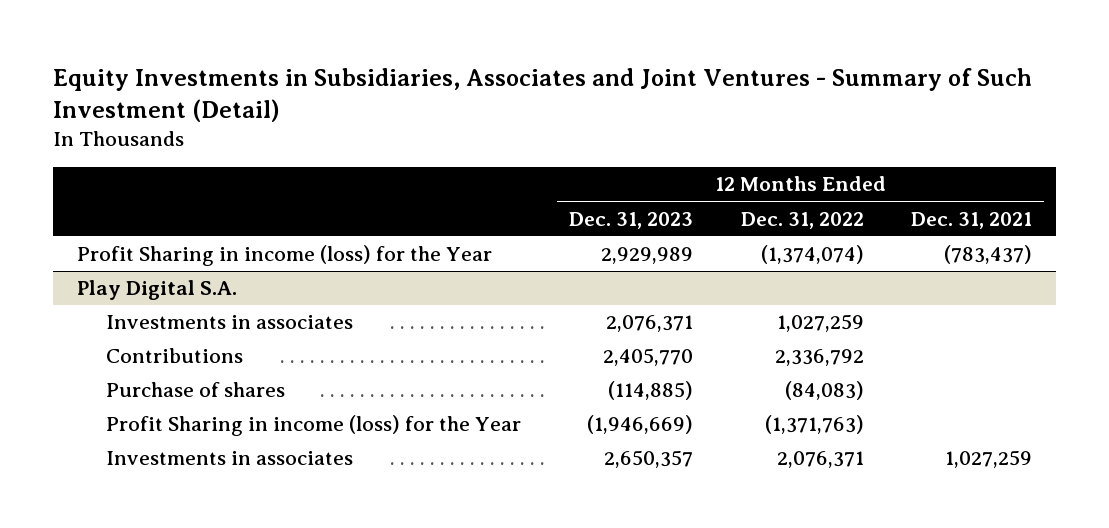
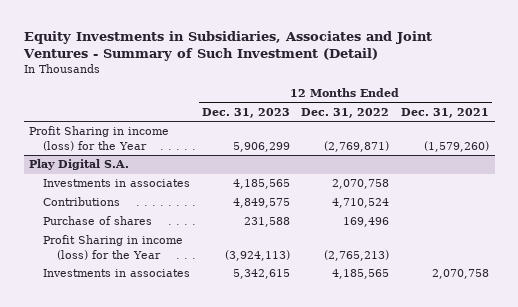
[600,247,693,265] 2,929,989 -> [232,141,290,152] 5,906,299
[760,245,864,265] (1,374,074) -> [324,140,390,152] (2,769,871)
[944,245,1033,265] (783,437) -> [424,140,490,152] (1,579,260)
[605,315,693,333] 2,076,371 -> [232,179,290,190] 4,185,565
[776,314,864,333] 1,027,259 -> [332,179,390,190] 2,070,758
[602,348,693,367] 2,405,770 -> [232,198,290,209] 4,849,575
[774,349,864,367] 2,336,792 -> [332,198,390,209] 4,710,524
[607,381,693,401] (114,885) -> [243,217,290,228] 231,588
[784,381,864,401] (84,083) -> [343,217,390,228] 169,496
[586,415,693,435] (1,946,669) -> [224,249,290,261] (3,924,113)
[764,415,864,435] (1,371,763) -> [324,249,390,261] (2,765,213)
[603,450,693,469] 2,650,357 -> [232,269,290,280] 5,342,615
[776,451,864,469] 2,076,371 -> [332,269,390,280] 4,185,565
[945,450,1033,469] 1,027,259 -> [432,269,490,280] 2,070,758

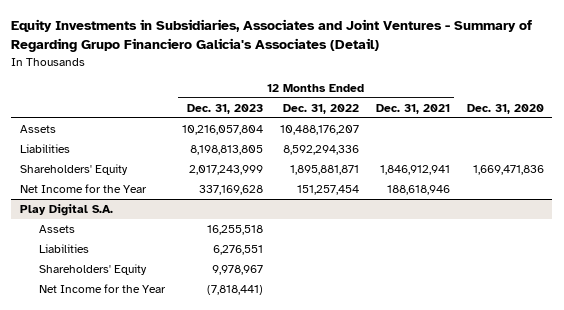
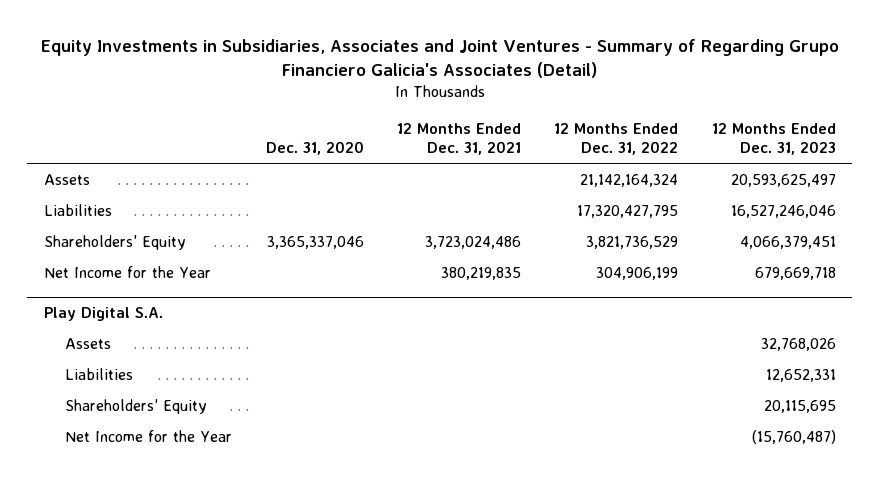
[181,125,263,136] 10,216,057,804 -> [730,173,836,187] 20,593,625,497
[279,125,359,136] 10,488,176,207 -> [580,173,679,187] 21,142,164,324
[189,145,263,156] 8,198,813,805 -> [730,204,836,218] 16,527,246,046
[282,145,359,156] 8,592,294,336 -> [577,204,679,218] 17,320,427,795
[188,165,263,176] 2,017,243,999 -> [739,235,836,249] 4,066,379,451
[289,165,359,176] 1,895,881,871 -> [586,235,679,249] 3,821,736,529
[379,165,450,176] 1,846,912,941 -> [424,235,521,249] 3,723,024,486
[472,165,544,176] 1,669,471,836 -> [266,235,364,249] 3,365,337,046
[198,185,263,196] 337,169,628 -> [754,266,836,280] 679,669,718
[296,185,359,196] 151,257,454 -> [596,266,679,280] 304,906,199
[386,185,450,196] 188,618,946 -> [440,266,521,280] 380,219,835
[206,225,263,236] 16,255,518 -> [760,337,836,351] 32,768,026
[212,245,263,256] 6,276,551 -> [765,368,836,382] 12,652,331
[211,265,263,276] 9,978,967 -> [763,399,836,413] 20,115,695
[206,285,263,296] (7,818,441) -> [751,429,836,444] (15,760,487)

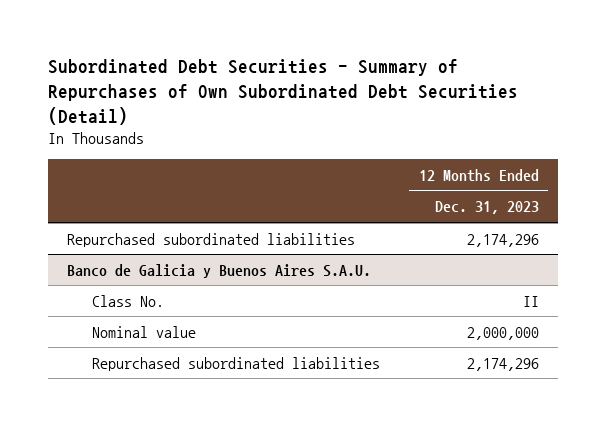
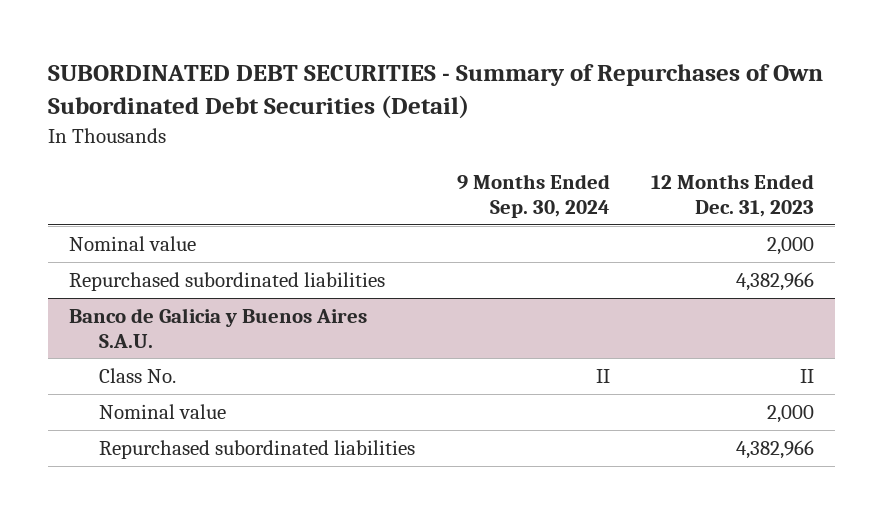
[47,59,518,125] Subordinated Debt Securities - Summary of Repurchases of Own Subordinated Debt Securities (Detail) -> [48,64,824,120] SUBORDINATED DEBT SECURITIES - Summary of Repurchases of Own Subordinated Debt Securities (Detail)
none -> [456,174,610,218] 9 Months Ended Sep. 30, 2024
none -> [69,236,197,252] Nominal value
[466,233,539,247] 2,174,296 -> [736,272,815,292] 4,382,966
[466,326,539,340] 2,000,000 -> [767,405,815,424] 2,000
[466,357,539,371] 2,174,296 -> [736,440,815,460] 4,382,966

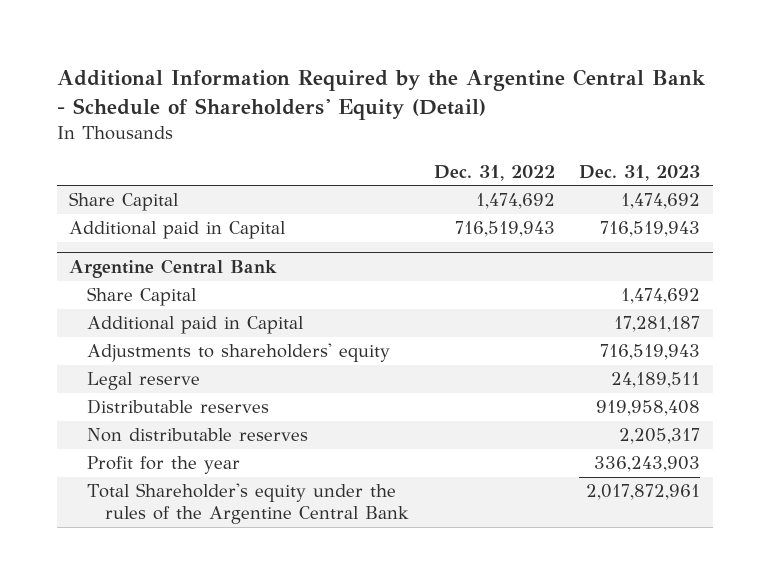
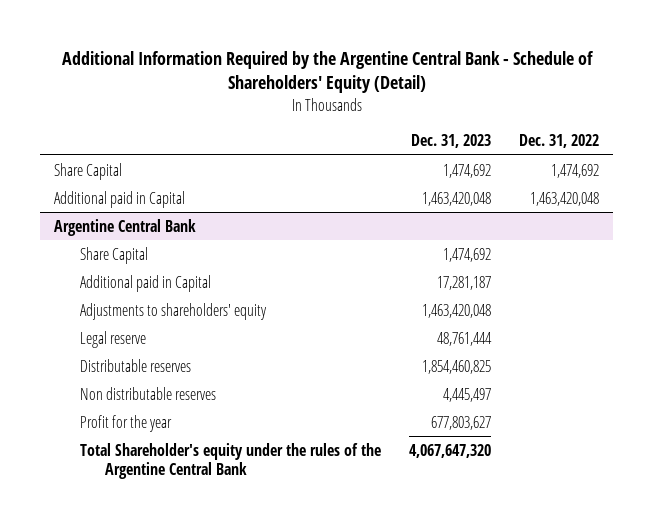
[454,221,555,238] 716,519,943 -> [529,191,599,206] 1,463,420,048
[600,221,701,238] 716,519,943 -> [421,191,491,206] 1,463,420,048
[600,344,701,361] 716,519,943 -> [421,303,491,318] 1,463,420,048
[611,372,701,389] 24,189,511 -> [436,331,492,346] 48,761,444
[596,400,701,417] 919,958,408 -> [421,359,491,374] 1,854,460,825
[619,428,701,445] 2,205,317 -> [442,387,491,402] 4,445,497
[594,456,701,473] 336,243,903 -> [430,415,491,430] 677,803,627
[586,484,701,501] 2,017,872,961 -> [408,443,491,458] 4,067,647,320

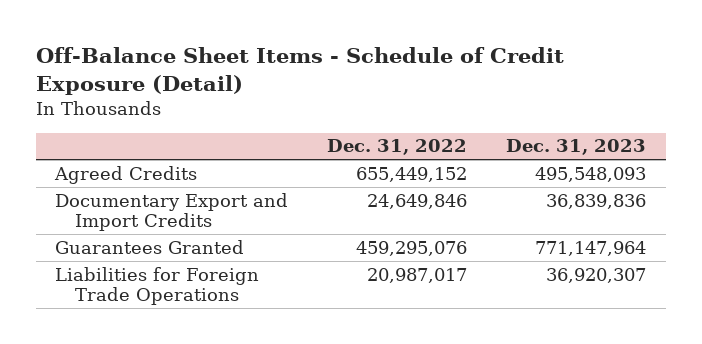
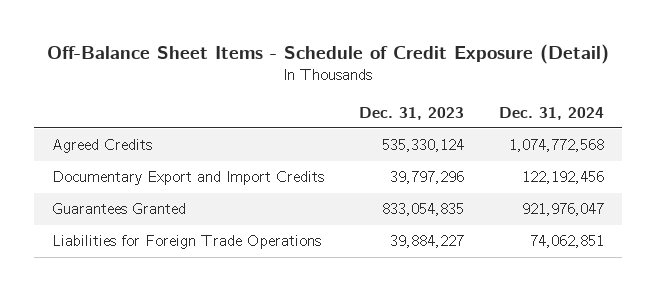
[327,139,468,156] Dec. 31, 2022 -> none
none -> [499,106,605,120] Dec. 31, 2024
[535,166,647,182] 495,548,093 -> [382,139,465,153] 535,330,124
[546,193,647,209] 36,839,836 -> [390,171,465,185] 39,797,296
[535,240,647,256] 771,147,964 -> [382,203,465,217] 833,054,835
[546,267,647,283] 36,920,307 -> [390,235,465,249] 39,884,227

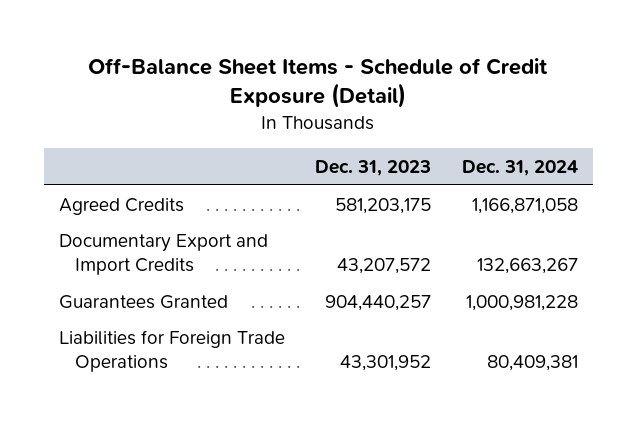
[382,139,465,153] 535,330,124 -> [335,197,432,214] 581,203,175
[509,139,605,153] 1,074,772,568 -> [471,197,578,214] 1,166,871,058
[390,171,465,185] 39,797,296 -> [337,258,432,275] 43,207,572
[522,171,605,185] 122,192,456 -> [476,258,578,275] 132,663,267
[382,203,465,217] 833,054,835 -> [325,294,432,311] 904,440,257
[522,203,605,217] 921,976,047 -> [465,294,578,311] 1,000,981,228
[390,235,465,249] 39,884,227 -> [340,355,432,372] 43,301,952
[530,235,605,249] 74,062,851 -> [486,355,578,372] 80,409,381

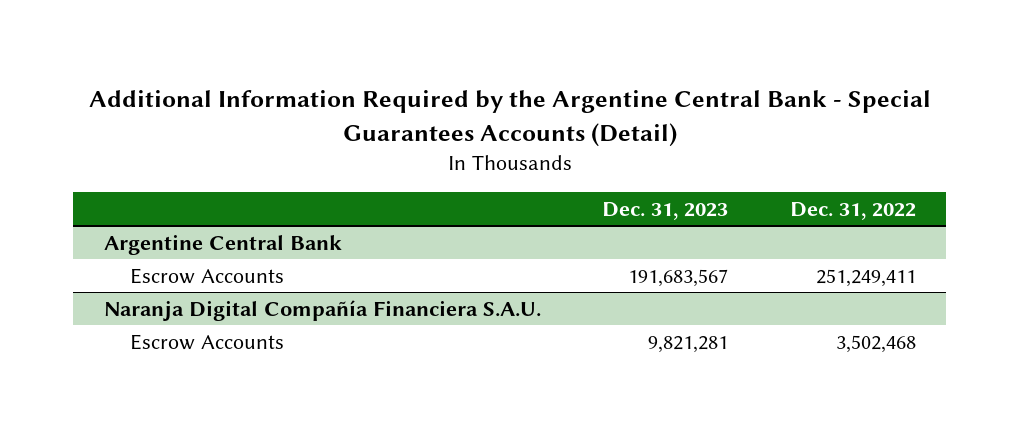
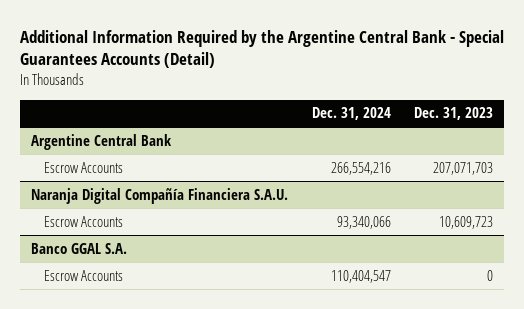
[789,201,916,220] Dec. 31, 2022 -> none
none -> [311,107,391,121] Dec. 31, 2024
[628,268,729,287] 191,683,567 -> [432,161,493,175] 207,071,703
[648,335,729,353] 9,821,281 -> [438,215,493,229] 10,609,723
none -> [31,242,128,254] Banco GGAL S.A.
none -> [43,269,123,281] Escrow Accounts

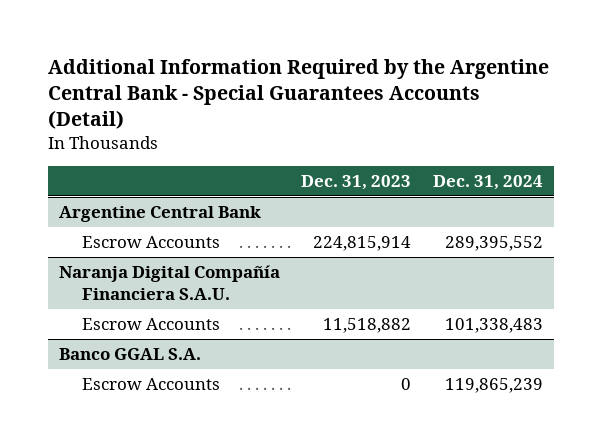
[330,161,391,175] 266,554,216 -> [444,236,543,252] 289,395,552
[432,161,493,175] 207,071,703 -> [313,236,412,252] 224,815,914
[336,215,391,229] 93,340,066 -> [444,318,543,334] 101,338,483
[438,215,493,229] 10,609,723 -> [323,318,412,334] 11,518,882
[330,269,391,283] 110,404,547 -> [444,378,543,394] 119,865,239

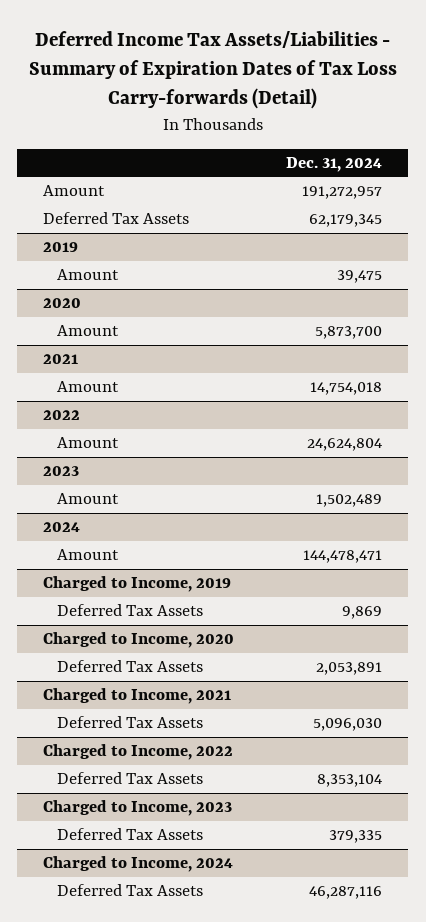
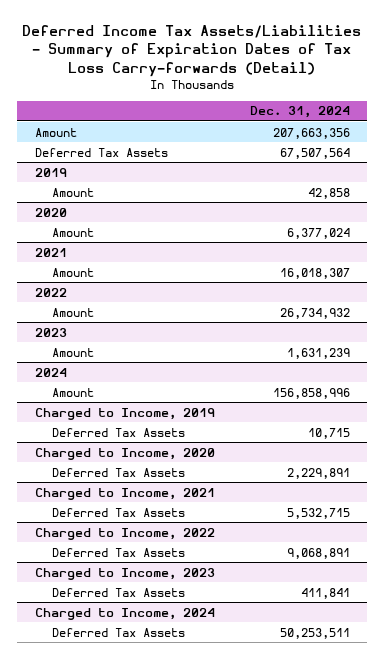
[302,186,383,200] 191,272,957 -> [272,127,350,139] 207,663,356
[309,214,383,228] 62,179,345 -> [279,147,350,159] 67,507,564
[337,270,383,284] 39,475 -> [307,187,350,199] 42,858
[315,326,383,340] 5,873,700 -> [286,227,350,239] 6,377,024
[310,382,383,396] 14,754,018 -> [279,267,350,279] 16,018,307
[307,438,383,452] 24,624,804 -> [279,307,350,319] 26,734,932
[316,494,383,508] 1,502,489 -> [286,347,350,359] 1,631,239
[303,550,383,564] 144,478,471 -> [272,387,350,399] 156,858,996
[342,606,383,620] 9,869 -> [307,427,350,439] 10,715
[316,662,383,676] 2,053,891 -> [286,467,350,479] 2,229,891
[313,718,383,732] 5,096,030 -> [286,507,350,519] 5,532,715
[317,774,383,788] 8,353,104 -> [286,547,350,559] 9,068,891
[329,830,383,844] 379,335 -> [300,587,350,599] 411,841
[309,886,383,900] 46,287,116 -> [279,627,350,639] 50,253,511

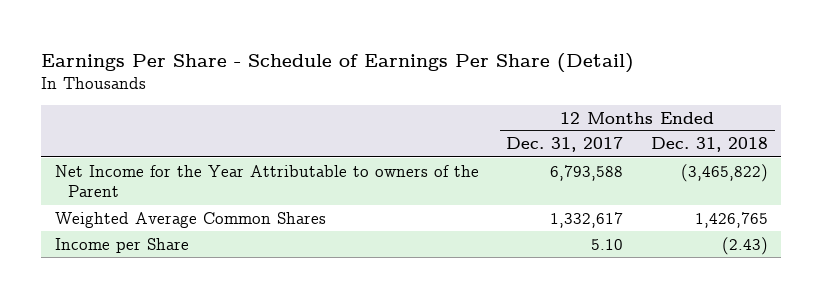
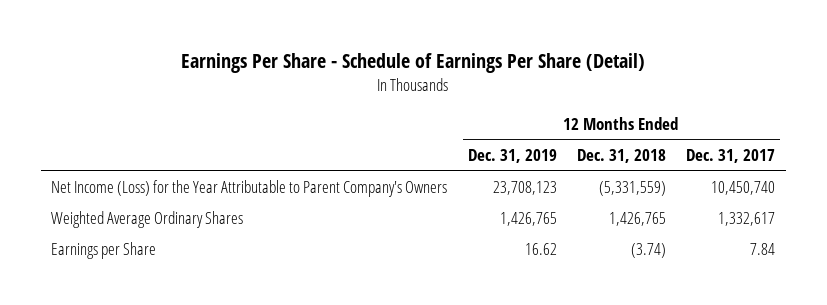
none -> [467,148,557,163] Dec. 31, 2019
[54,164,479,198] Net Income for the Year Attributable to owners of the Parent -> [51,179,448,197] Net Income (Loss) for the Year Attributable to Parent Company's Owners
[550,164,624,181] 6,793,588 -> [711,180,776,195] 10,450,740
[680,163,768,182] (3,465,822) -> [598,180,666,196] (5,331,559)
[54,211,326,228] Weighted Average Common Shares -> [51,210,244,228] Weighted Average Ordinary Shares
[54,237,189,253] Income per Share -> [51,241,157,259] Earnings per Share
[591,238,624,250] 5.10 -> [750,242,776,255] 7.84
[721,236,768,255] (2.43) -> [630,242,666,258] (3.74)

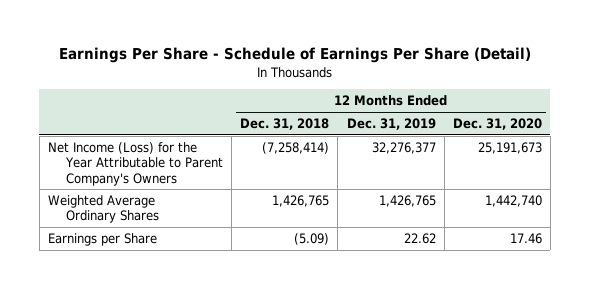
[686,148,776,163] Dec. 31, 2017 -> none
none -> [452,118,542,131] Dec. 31, 2020
[492,180,557,195] 23,708,123 -> [371,142,436,155] 32,276,377
[598,180,666,196] (5,331,559) -> [262,142,330,155] (7,258,414)
[524,242,557,255] 16.62 -> [403,233,436,245] 22.62
[630,242,666,258] (3.74) -> [294,233,330,246] (5.09)

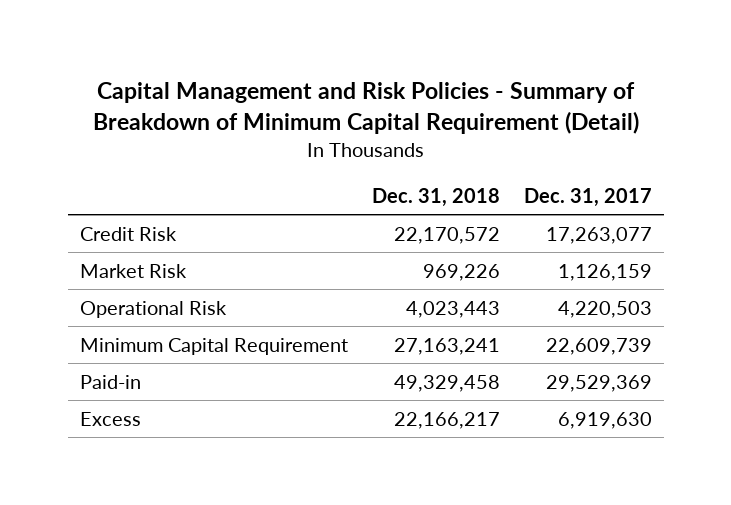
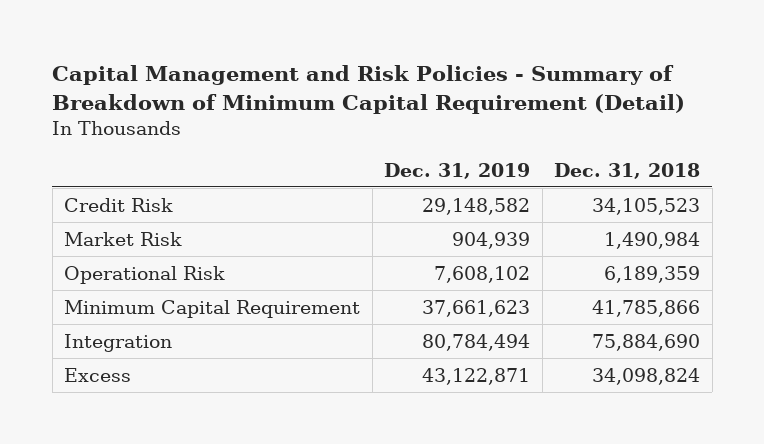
[523,187,652,207] Dec. 31, 2017 -> none
none -> [384,162,531,179] Dec. 31, 2019
[79,374,141,389] Paid-in -> none
[393,226,500,244] 22,170,572 -> [592,197,701,215] 34,105,523
[422,263,500,281] 969,226 -> [604,231,701,249] 1,490,984
[405,300,500,318] 4,023,443 -> [604,265,701,283] 6,189,359
[393,337,500,355] 27,163,241 -> [592,299,701,317] 41,785,866
none -> [64,333,173,352] Integration
[393,411,500,429] 22,166,217 -> [592,367,701,385] 34,098,824

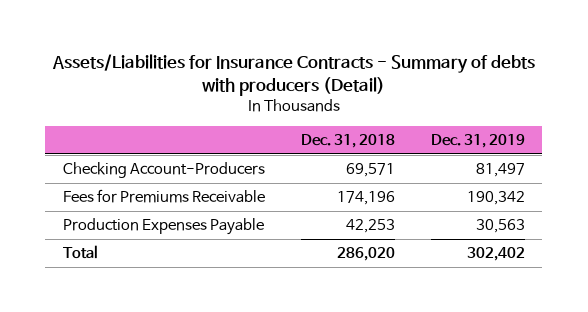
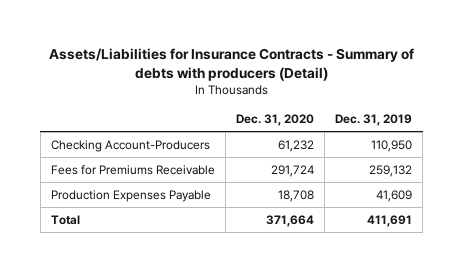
[300,133,395,148] Dec. 31, 2018 -> none
none -> [236,114,315,127] Dec. 31, 2020
[475,163,525,178] 81,497 -> [371,139,413,152] 110,950
[466,191,525,206] 190,342 -> [369,164,413,177] 259,132
[475,219,525,234] 30,563 -> [376,189,413,202] 41,609
[466,247,525,262] 302,402 -> [367,214,413,227] 411,691

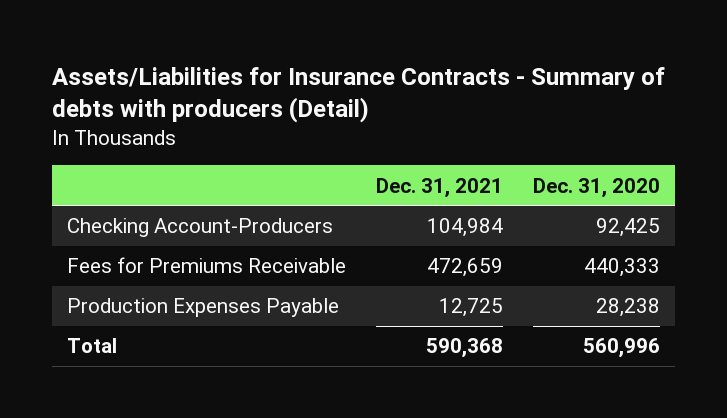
[335,114,413,127] Dec. 31, 2019 -> none
none -> [376,177,504,198] Dec. 31, 2021
[278,139,315,152] 61,232 -> [595,218,660,238] 92,425
[271,164,315,177] 291,724 -> [583,258,660,278] 440,333
[278,189,315,202] 18,708 -> [595,298,660,318] 28,238
[266,214,315,227] 371,664 -> [582,338,660,359] 560,996

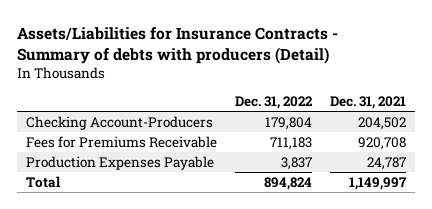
[532,177,660,198] Dec. 31, 2020 -> none
none -> [235,96,314,110] Dec. 31, 2022
[427,218,504,238] 104,984 -> [358,116,407,130] 204,502
[427,258,504,278] 472,659 -> [358,136,407,150] 920,708
[439,298,504,318] 12,725 -> [367,156,407,170] 24,787
[426,338,504,359] 590,368 -> [349,176,408,190] 1,149,997

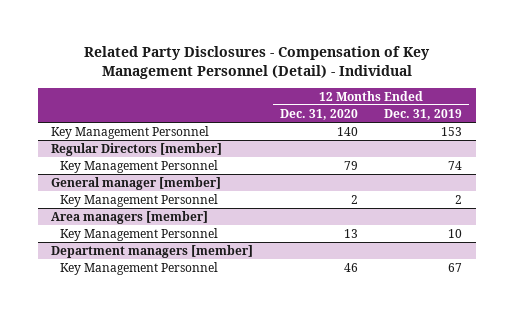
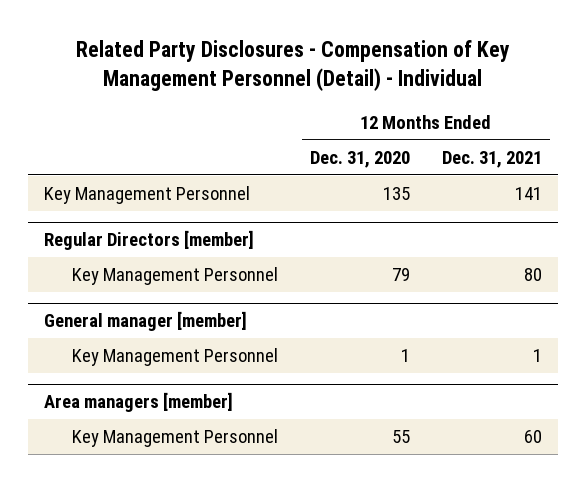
[384,108,463,120] Dec. 31, 2019 -> none
none -> [442,150,543,168] Dec. 31, 2021
[336,126,358,136] 140 -> [383,187,411,201] 135
[350,194,358,204] 2 -> [401,349,411,363] 1
[51,244,254,258] Department managers [member] -> none
[60,261,219,275] Key Management Personnel -> none
[343,228,358,238] 13 -> [392,430,411,444] 55

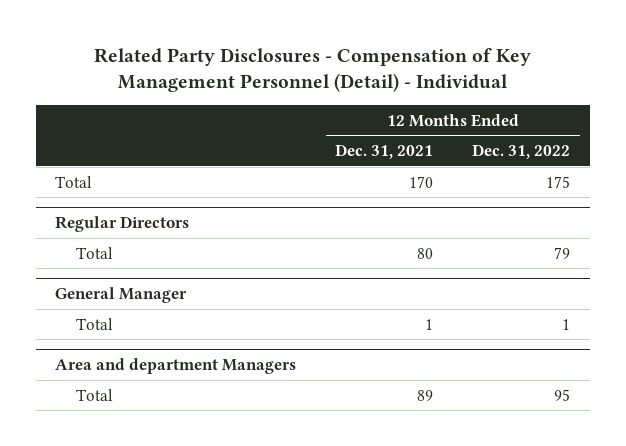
[310,150,411,168] Dec. 31, 2020 -> none
none -> [472,144,571,160] Dec. 31, 2022
[43,186,250,205] Key Management Personnel -> none
[72,429,279,448] Key Management Personnel -> none
none -> [55,175,93,188] Total
[43,230,254,251] Regular Directors [member] -> [55,216,190,233] Regular Directors
[72,267,279,286] Key Management Personnel -> [75,246,113,259] Total
[43,311,247,332] General manager [member] -> [55,287,188,304] General Manager
[72,348,279,367] Key Management Personnel -> [75,317,113,330] Total
[43,392,233,413] Area managers [member] -> [55,358,297,375] Area and department Managers
none -> [75,388,113,401] Total

